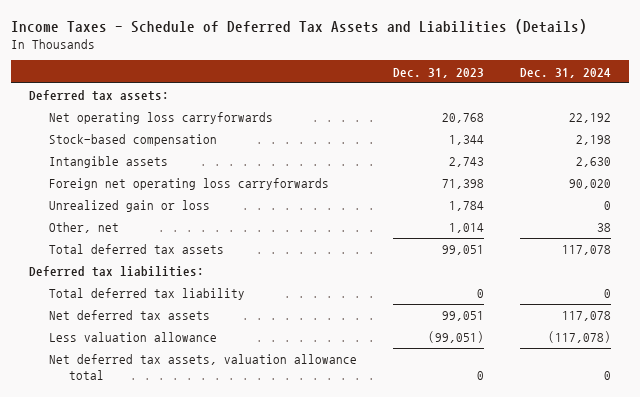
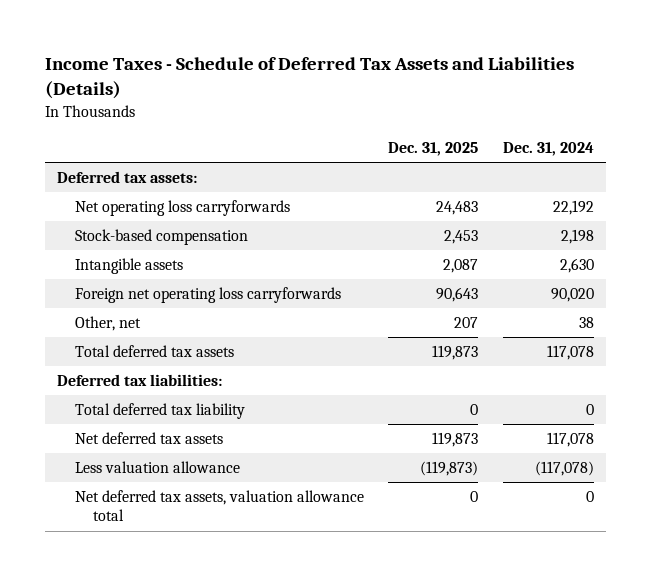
[393,67,485,78] Dec. 31, 2023 -> none
none -> [388,142,479,157] Dec. 31, 2025
[49,200,211,213] Unrealized gain or loss -> none

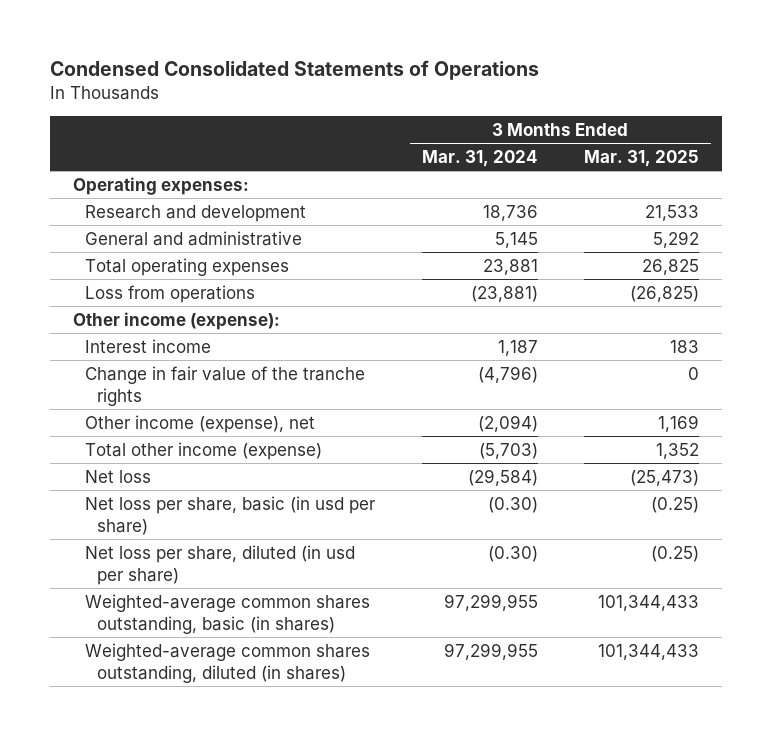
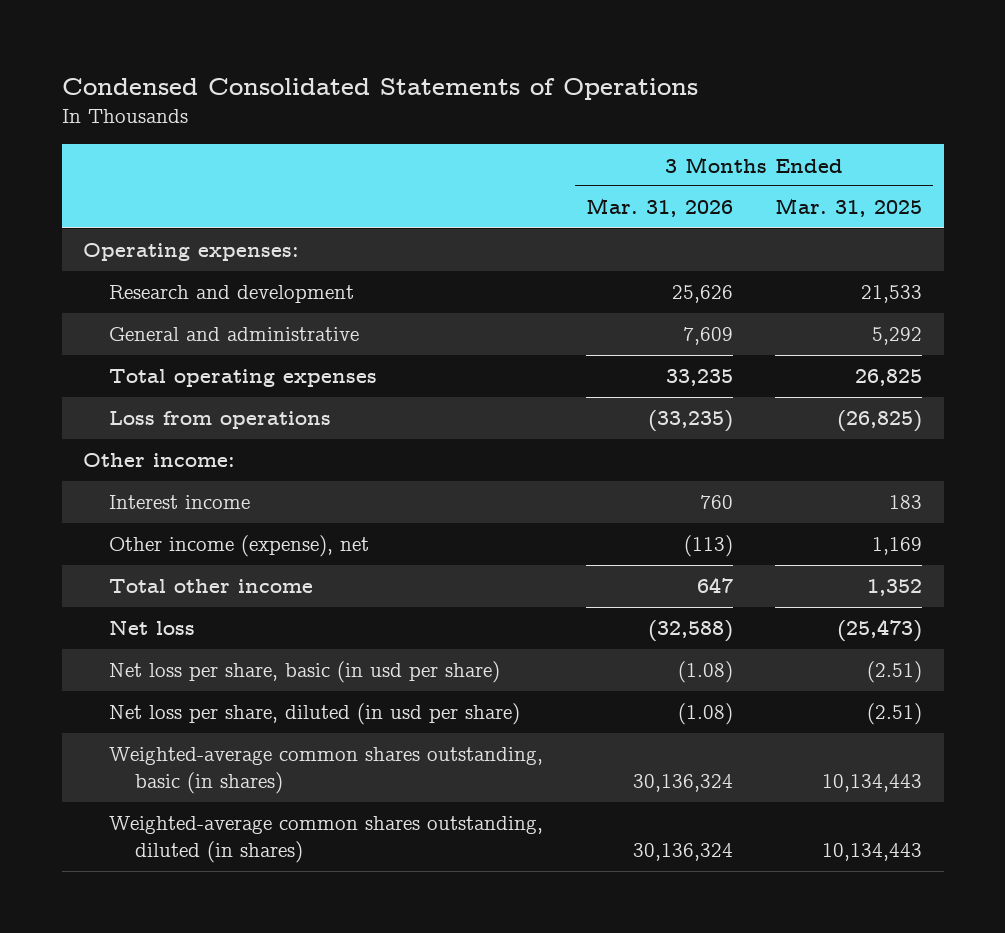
[421,150,538,168] Mar. 31, 2024 -> none
none -> [585,198,733,218] Mar. 31, 2026
[73,311,281,330] Other income (expense): -> [82,453,235,468] Other income:
[85,365,366,406] Change in fair value of the tranche rights -> none
[85,441,323,460] Total other income (expense) -> [109,579,314,594] Total other income
[651,496,700,513] (0.25) -> [867,661,923,684] (2.51)
[651,545,700,562] (0.25) -> [867,703,923,726] (2.51)
[598,594,700,611] 101,344,433 -> [822,774,923,793] 10,134,443
[598,643,700,660] 101,344,433 -> [822,843,923,862] 10,134,443

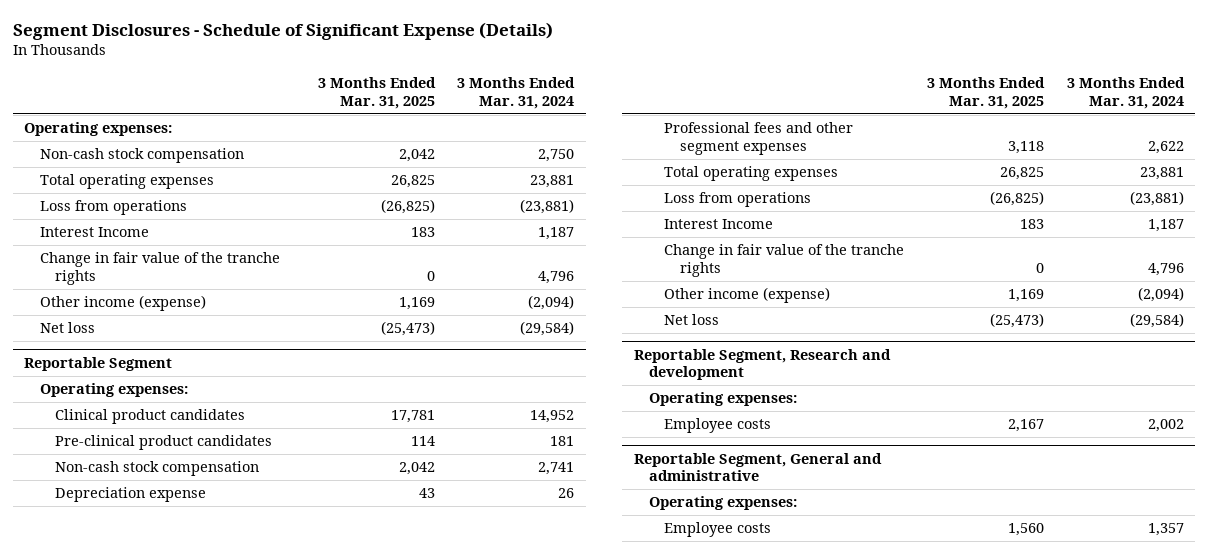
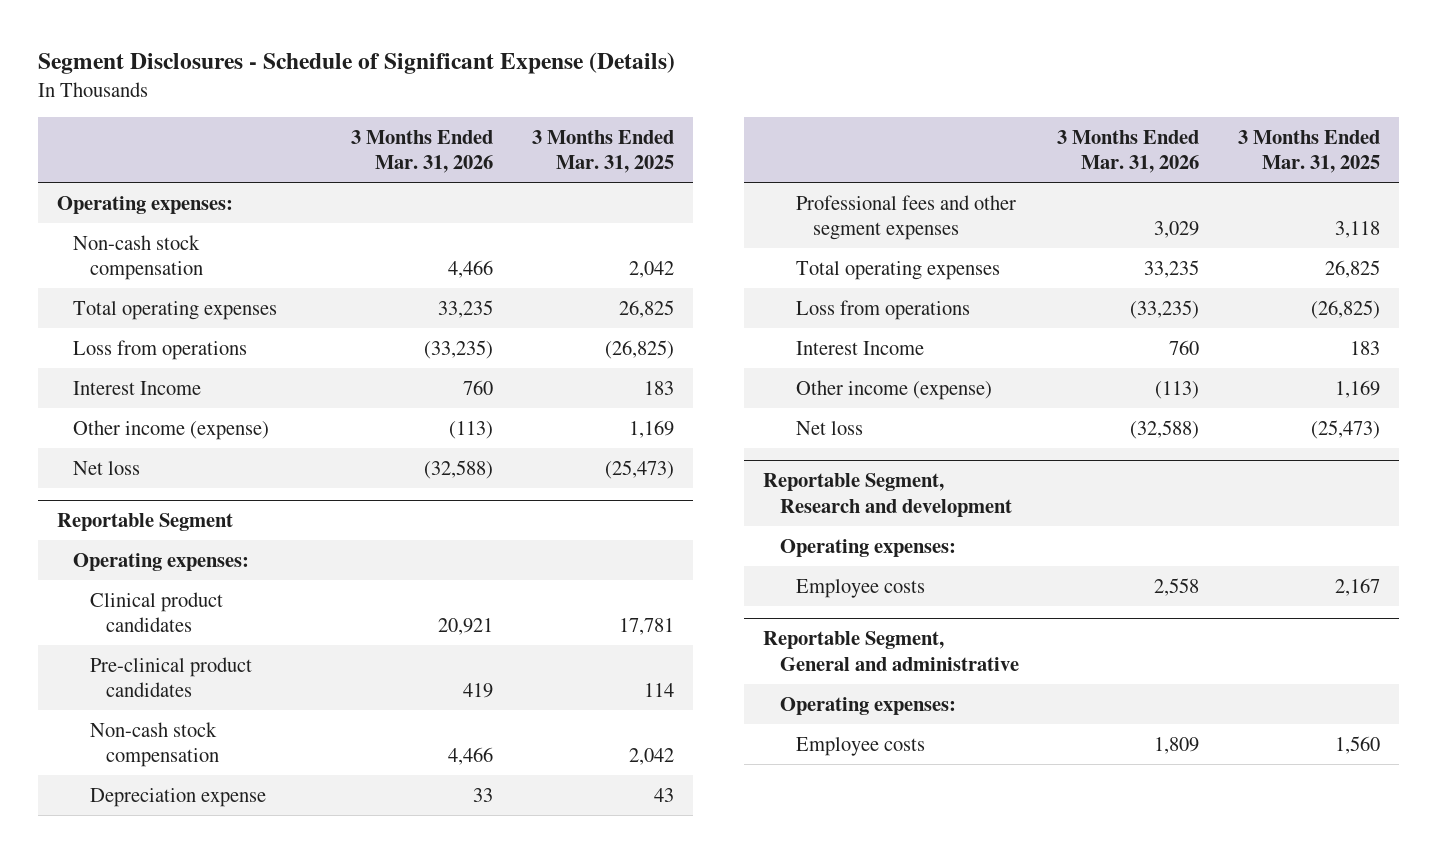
[457,77,576,109] 3 Months Ended Mar. 31, 2024 -> none
none -> [351,129,494,174] 3 Months Ended Mar. 31, 2026
[39,252,280,285] Change in fair value of the tranche rights -> none
[664,244,905,277] Change in fair value of the tranche rights -> none

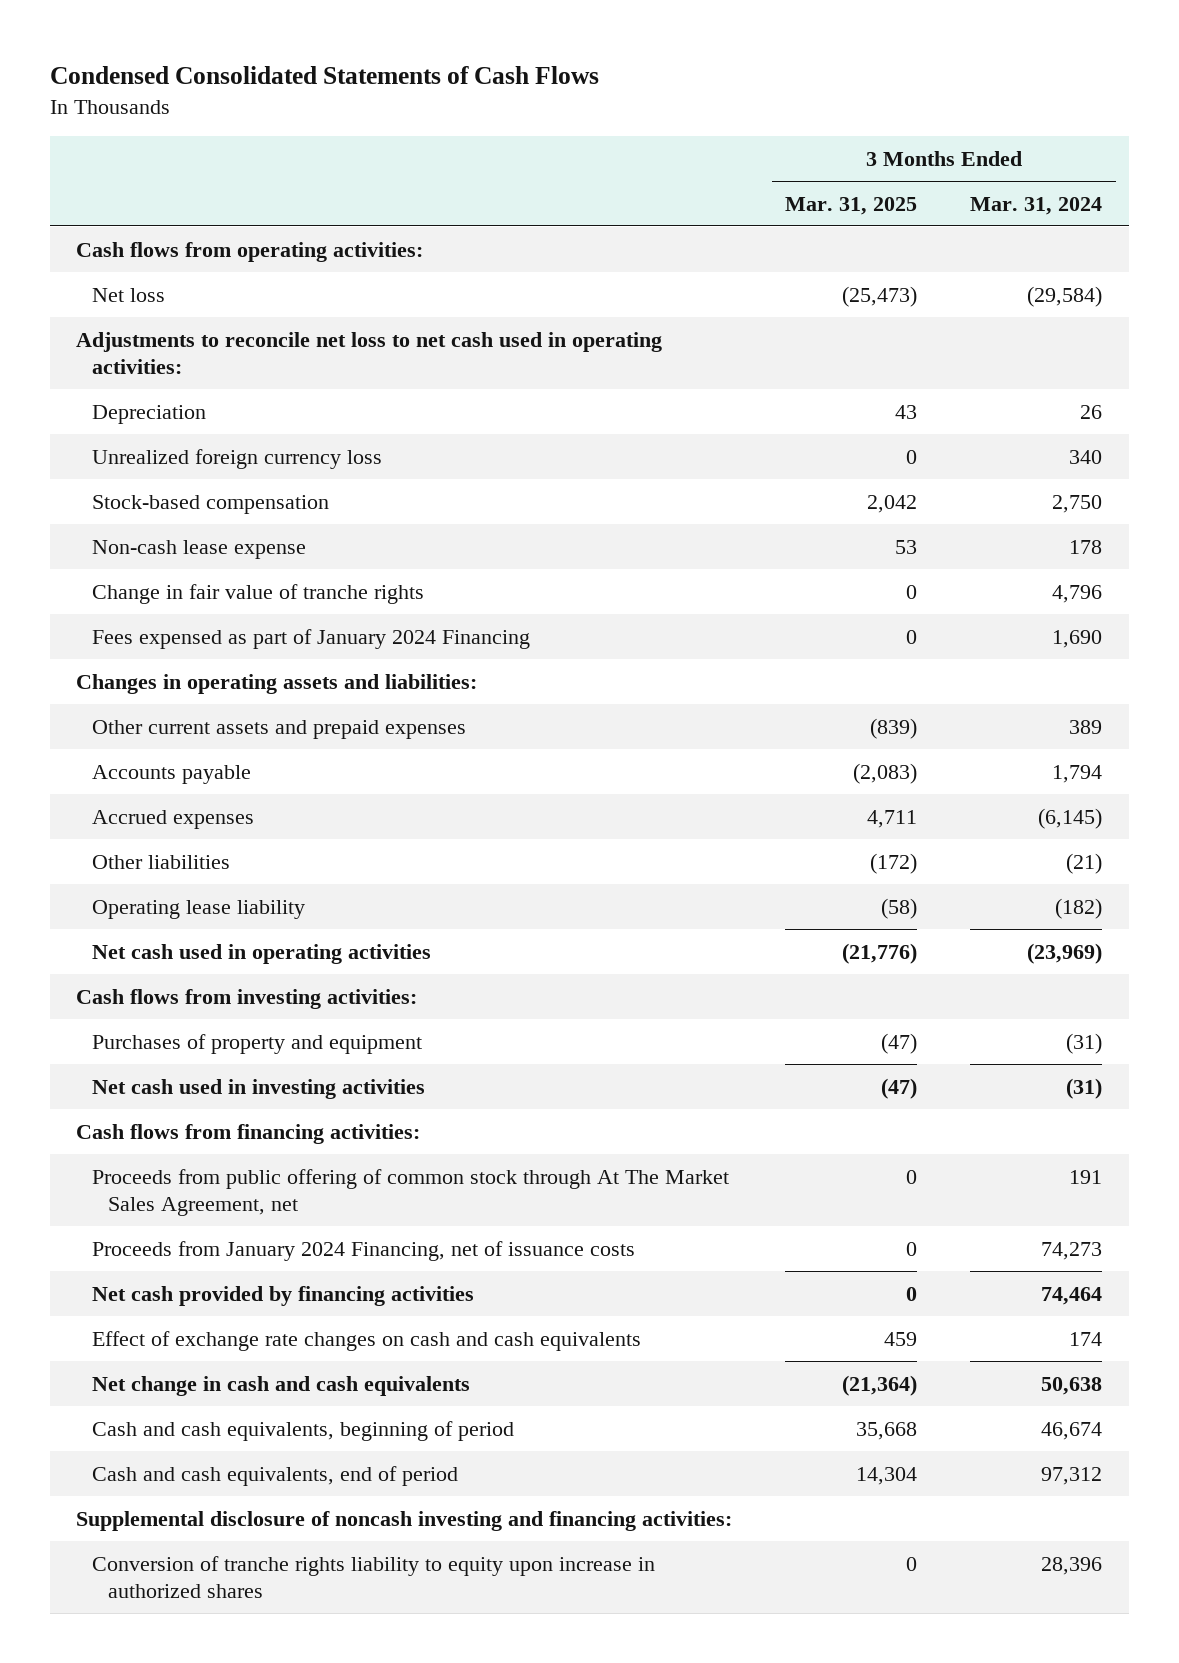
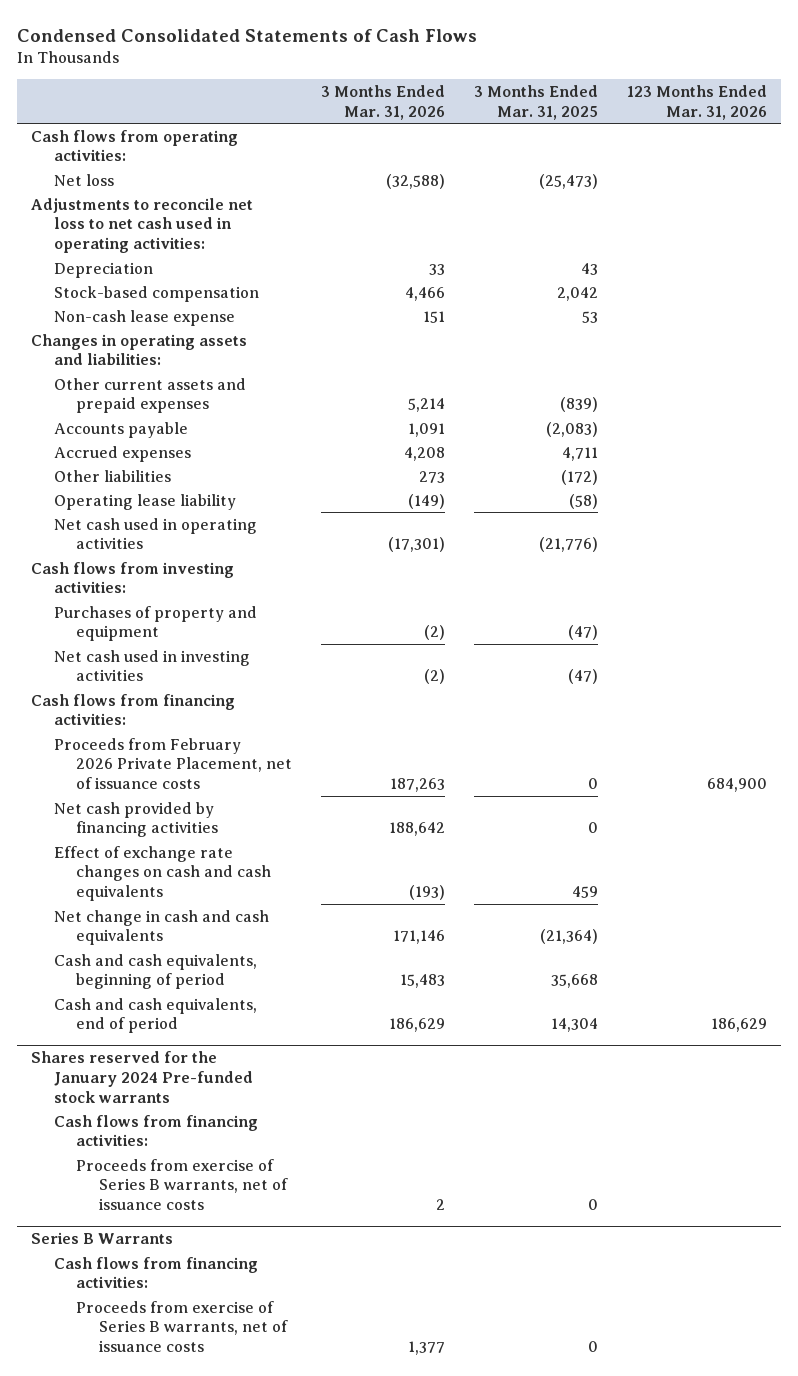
[970,196,1103,215] Mar. 31, 2024 -> none
none -> [321,84,446,120] 3 Months Ended Mar. 31, 2026
none -> [626,84,767,120] 123 Months Ended Mar. 31, 2026
[92,448,383,469] Unrealized foreign currency loss -> none
[92,583,425,604] Change in fair value of tranche rights -> none
[92,628,531,649] Fees expensed as part of January 2024 Financing -> none
[92,1168,730,1217] Proceeds from public offering of common stock through At The Market Sales Agreement, net -> none
[92,1240,636,1261] Proceeds from January 2024 Financing, net of issuance costs -> none
none -> [53,737,293,789] Proceeds from February 2026 Private Placement, net of issuance costs
[76,1510,733,1531] Supplemental disclosure of noncash investing and financing activities: -> none
[92,1555,656,1599] Conversion of tranche rights liability to equity upon increase in authorized shares -> none
none -> [31,1051,253,1103] Shares reserved for the January 2024 Pre-funded stock warrants
none -> [53,1114,258,1147] Cash flows from financing activities:
none -> [76,1158,288,1210] Proceeds from exercise of Series B warrants, net of issuance costs
none -> [31,1232,174,1245] Series B Warrants
none -> [53,1256,258,1289] Cash flows from financing activities:
none -> [76,1300,288,1352] Proceeds from exercise of Series B warrants, net of issuance costs

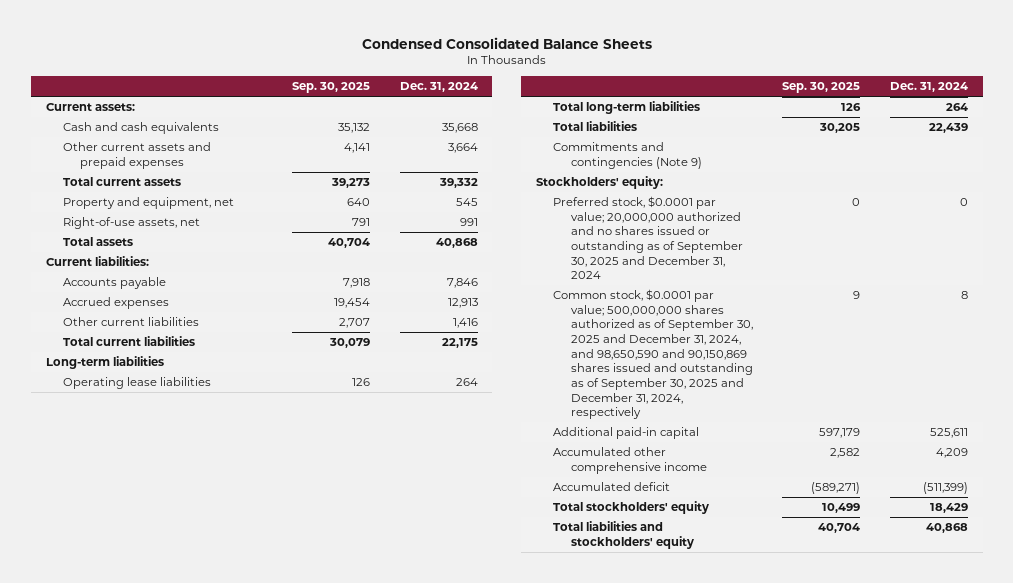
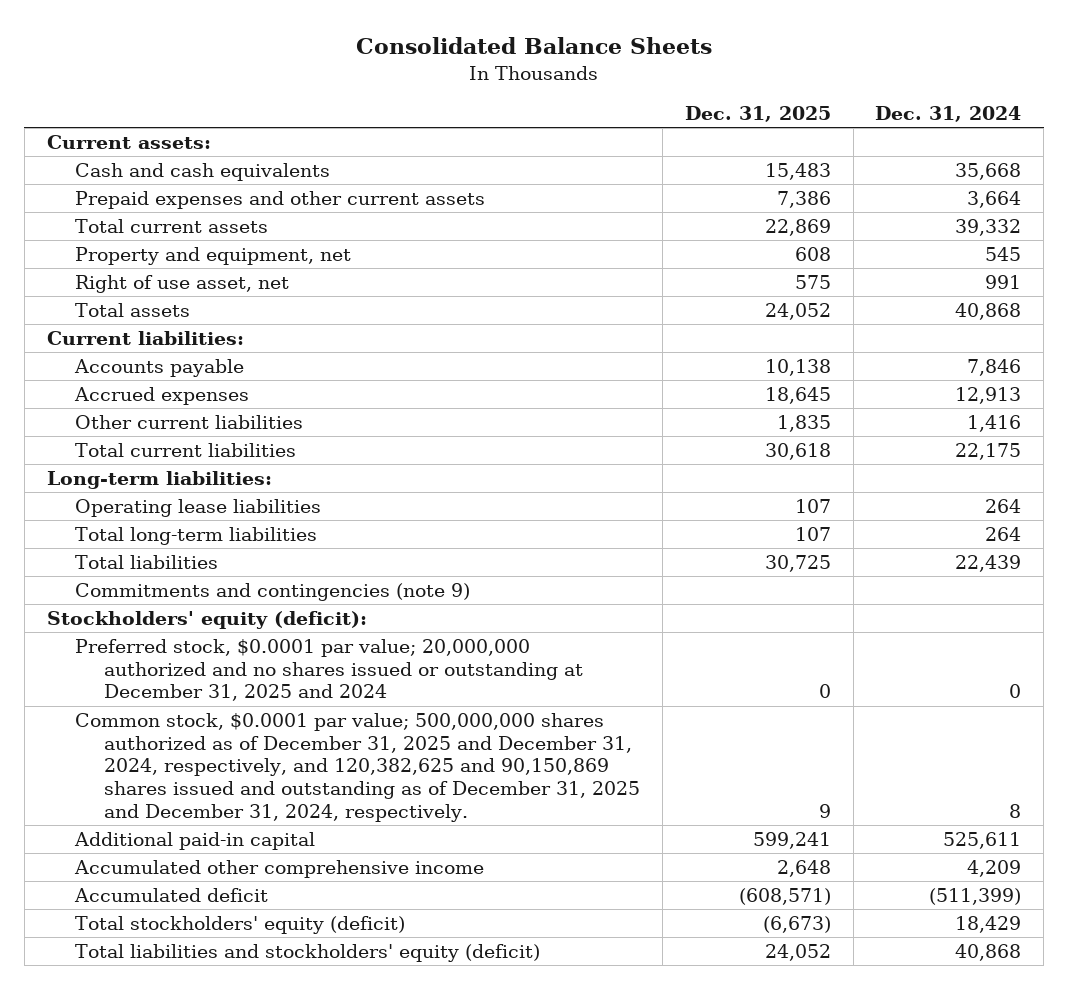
[361,36,652,49] Condensed Consolidated Balance Sheets -> [356,37,713,55] Consolidated Balance Sheets
[291,82,370,94] Sep. 30, 2025 -> none
none -> [684,106,831,123] Dec. 31, 2025
[63,142,212,169] Other current assets and prepaid expenses -> [75,191,486,210] Prepaid expenses and other current assets
[63,217,201,230] Right-of-use assets, net -> [75,275,290,294] Right of use asset, net
[45,356,164,370] Long-term liabilities -> [46,471,272,490] Long-term liabilities:
[553,142,702,169] Commitments and contingencies (Note 9) -> [75,583,471,602] Commitments and contingencies (note 9)
[535,176,663,190] Stockholders' equity: -> [46,611,367,630] Stockholders' equity (deficit):
[553,196,743,280] Preferred stock, $0.0001 par value; 20,000,000 authorized and no shares issued or outstanding as of September 30, 2025 and December 31, 2024 -> [75,639,584,702] Preferred stock, $0.0001 par value; 20,000,000 authorized and no shares issued or outstanding at December 31, 2025 and 2024
[553,289,753,420] Common stock, $0.0001 par value; 500,000,000 shares authorized as of September 30, 2025 and December 31, 2024, and 98,650,590 and 90,150,869 shares issued and outstanding as of September 30, 2025 and December 31, 2024, respectively -> [75,713,641,822] Common stock, $0.0001 par value; 500,000,000 shares authorized as of December 31, 2025 and December 31, 2024, respectively, and 120,382,625 and 90,150,869 shares issued and outstanding as of December 31, 2025 and December 31, 2024, respectively.
[553,501,710,515] Total stockholders' equity -> [75,916,406,935] Total stockholders' equity (deficit)
[553,521,694,549] Total liabilities and stockholders' equity -> [75,944,541,963] Total liabilities and stockholders' equity (deficit)

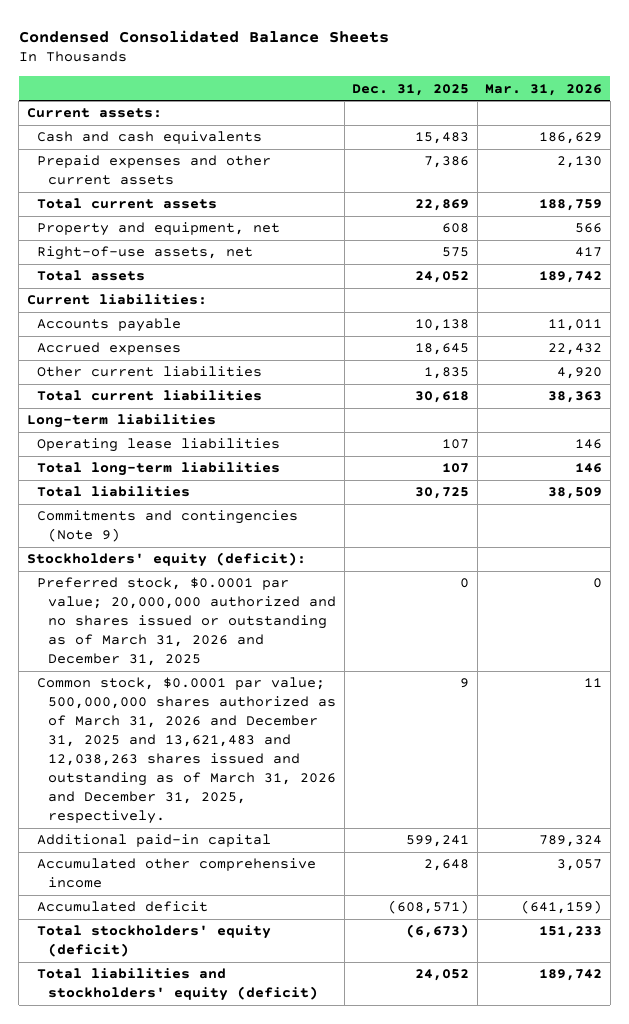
[356,37,713,55] Consolidated Balance Sheets -> [18,29,389,43] Condensed Consolidated Balance Sheets
[875,106,1022,123] Dec. 31, 2024 -> none
none -> [485,83,603,96] Mar. 31, 2026
[75,275,290,294] Right of use asset, net -> [37,246,254,261] Right-of-use assets, net
[46,471,272,490] Long-term liabilities: -> [26,414,216,429] Long-term liabilities
[75,583,471,602] Commitments and contingencies (note 9) -> [37,510,299,543] Commitments and contingencies (Note 9)
[75,639,584,702] Preferred stock, $0.0001 par value; 20,000,000 authorized and no shares issued or outstanding at December 31, 2025 and 2024 -> [37,577,337,667] Preferred stock, $0.0001 par value; 20,000,000 authorized and no shares issued or outstanding as of March 31, 2026 and December 31, 2025
[75,713,641,822] Common stock, $0.0001 par value; 500,000,000 shares authorized as of December 31, 2025 and December 31, 2024, respectively, and 120,382,625 and 90,150,869 shares issued and outstanding as of December 31, 2025 and December 31, 2024, respectively. -> [37,677,337,825] Common stock, $0.0001 par value; 500,000,000 shares authorized as of March 31, 2026 and December 31, 2025 and 13,621,483 and 12,038,263 shares issued and outstanding as of March 31, 2026 and December 31, 2025, respectively.

